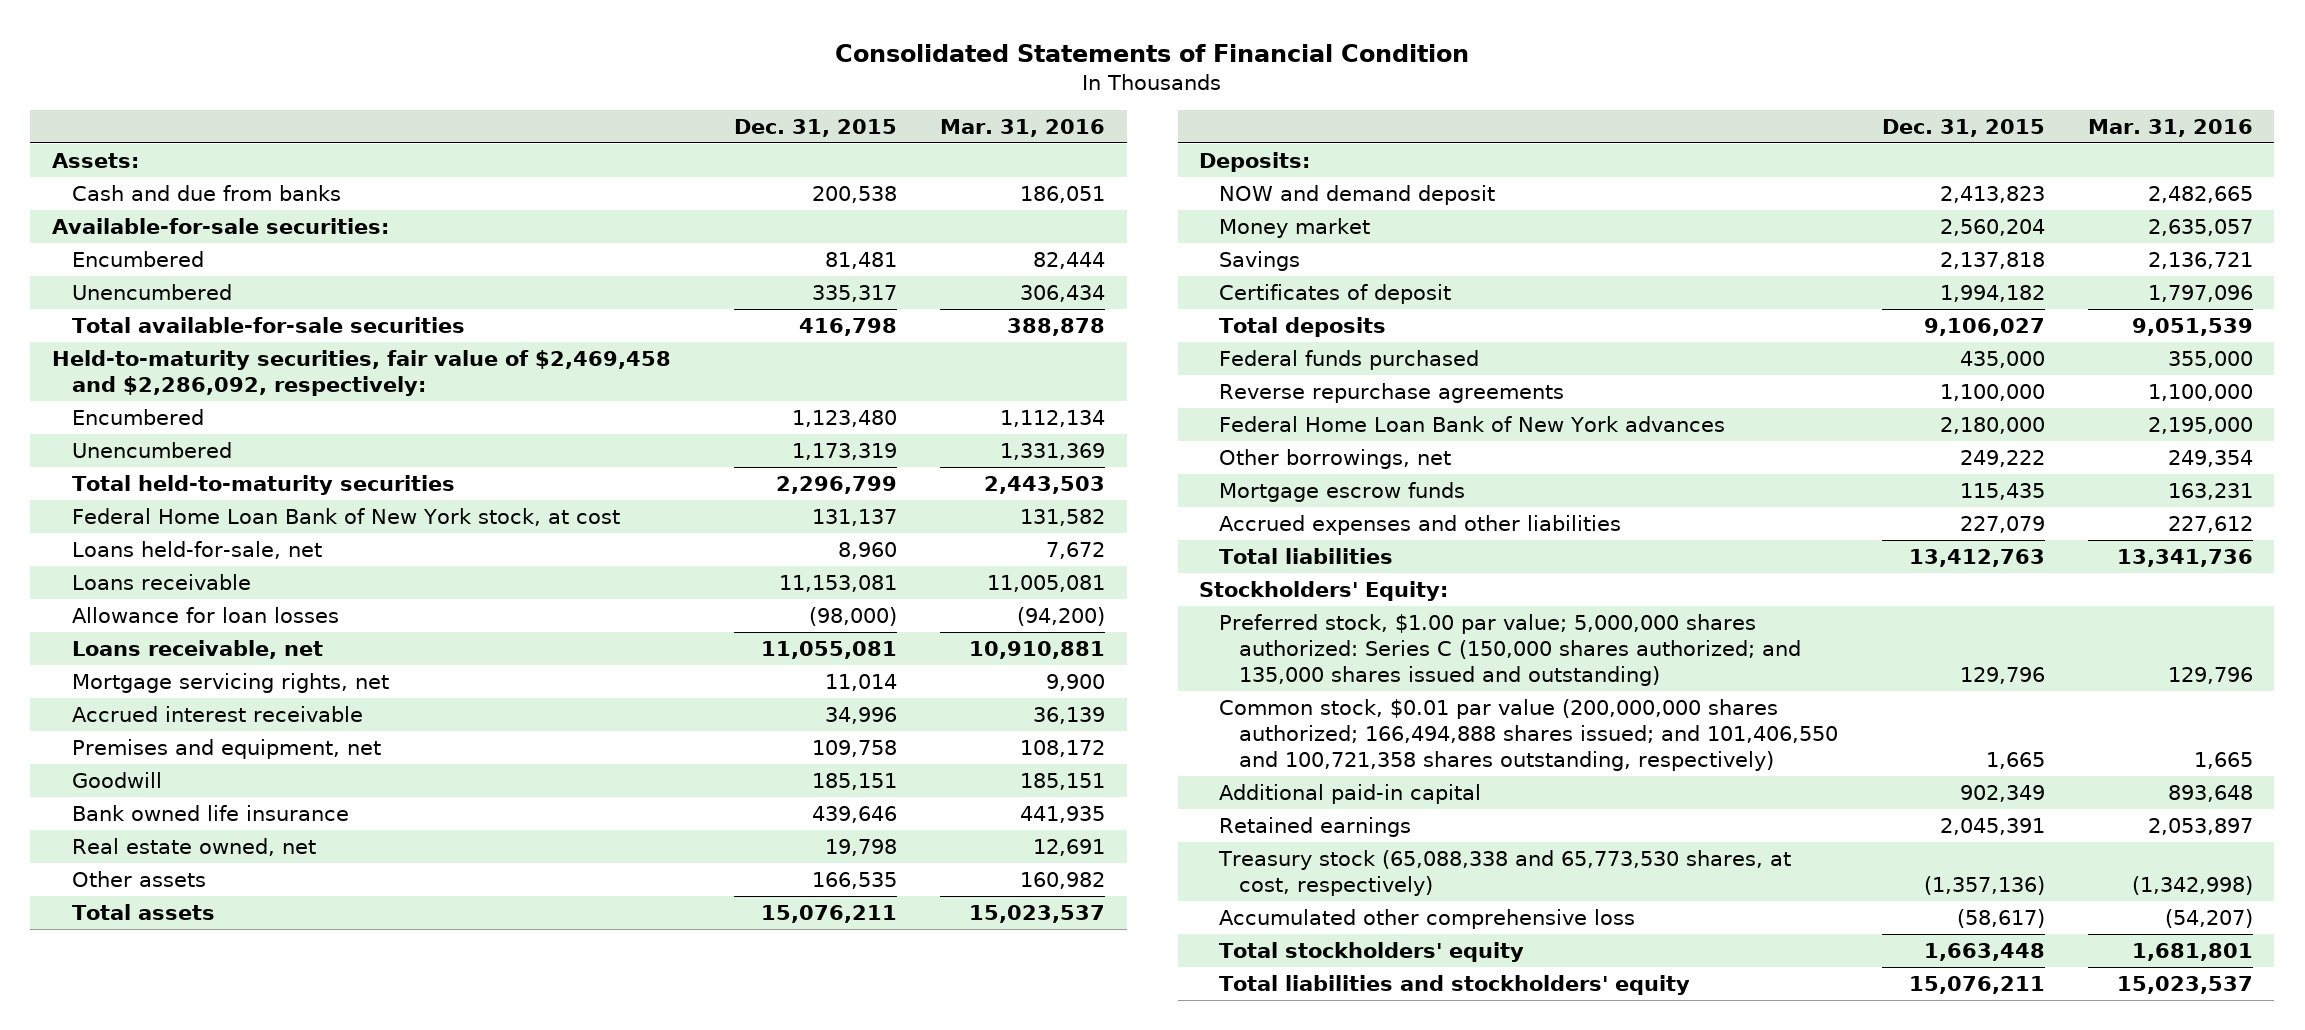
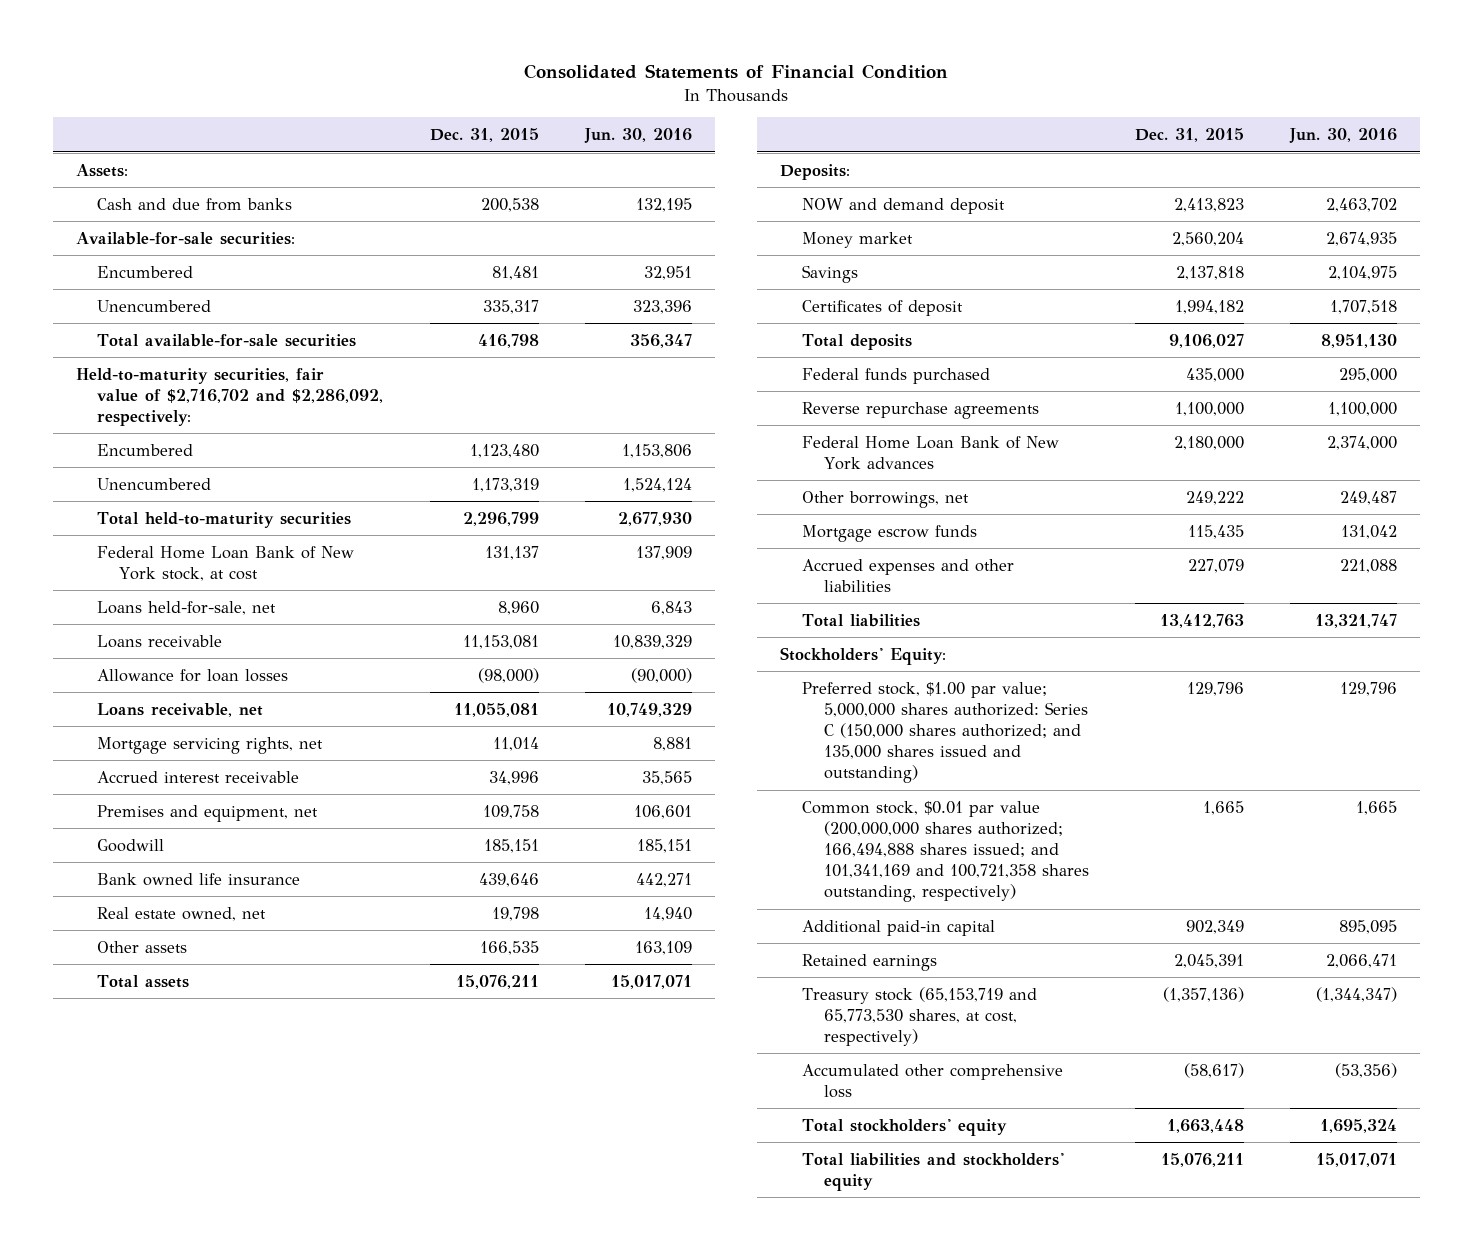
[940,118,1106,137] Mar. 31, 2016 -> none
none -> [584,128,693,144] Jun. 30, 2016
[51,349,671,396] Held-to-maturity securities, fair value of $2,469,458 and $2,286,092, respectively: -> [75,367,384,427] Held-to-maturity securities, fair value of $2,716,702 and $2,286,092, respectively:
[1219,698,1839,771] Common stock, $0.01 par value (200,000,000 shares authorized; 166,494,888 shares issued; and 101,406,550 and 100,721,358 shares outstanding, respectively) -> [801,800,1089,903] Common stock, $0.01 par value (200,000,000 shares authorized; 166,494,888 shares issued; and 101,341,169 and 100,721,358 shares outstanding, respectively)
[1218,849,1792,896] Treasury stock (65,088,338 and 65,773,530 shares, at cost, respectively) -> [801,986,1037,1047] Treasury stock (65,153,719 and 65,773,530 shares, at cost, respectively)

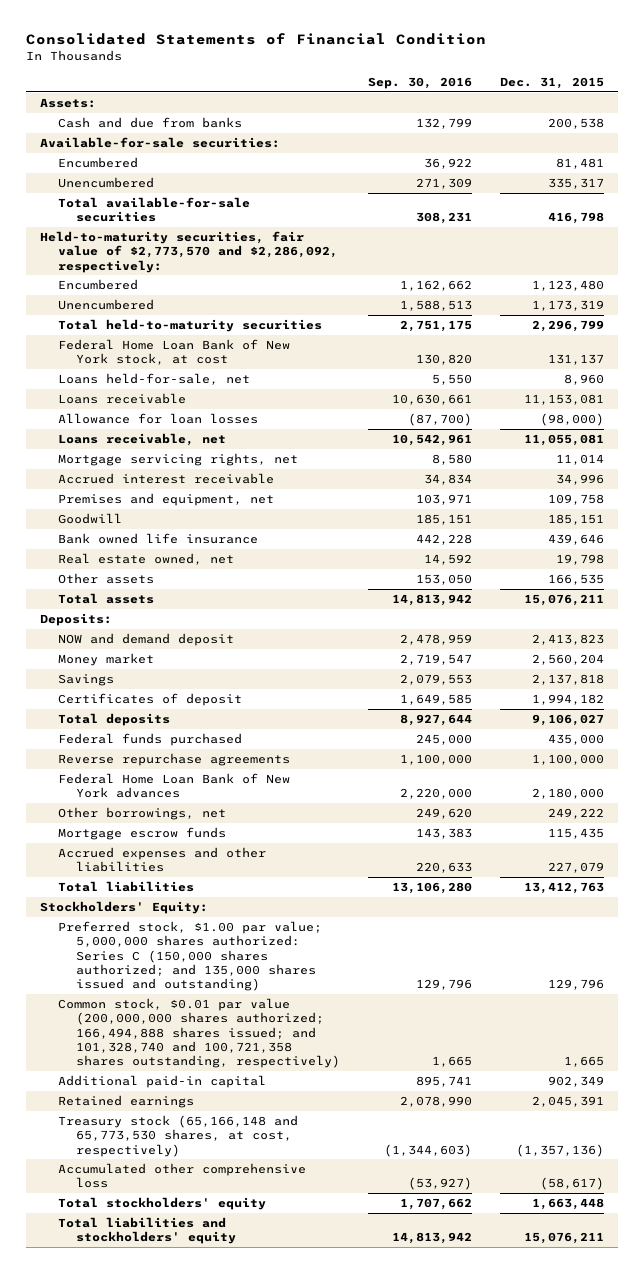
[584,128,693,144] Jun. 30, 2016 -> none
none -> [367,76,472,89] Sep. 30, 2016
[75,367,384,427] Held-to-maturity securities, fair value of $2,716,702 and $2,286,092, respectively: -> [39,231,338,273] Held-to-maturity securities, fair value of $2,773,570 and $2,286,092, respectively:
[801,800,1089,903] Common stock, $0.01 par value (200,000,000 shares authorized; 166,494,888 shares issued; and 101,341,169 and 100,721,358 shares outstanding, respectively) -> [57,998,340,1069] Common stock, $0.01 par value (200,000,000 shares authorized; 166,494,888 shares issued; and 101,328,740 and 100,721,358 shares outstanding, respectively)
[801,986,1037,1047] Treasury stock (65,153,719 and 65,773,530 shares, at cost, respectively) -> [57,1115,298,1157] Treasury stock (65,166,148 and 65,773,530 shares, at cost, respectively)

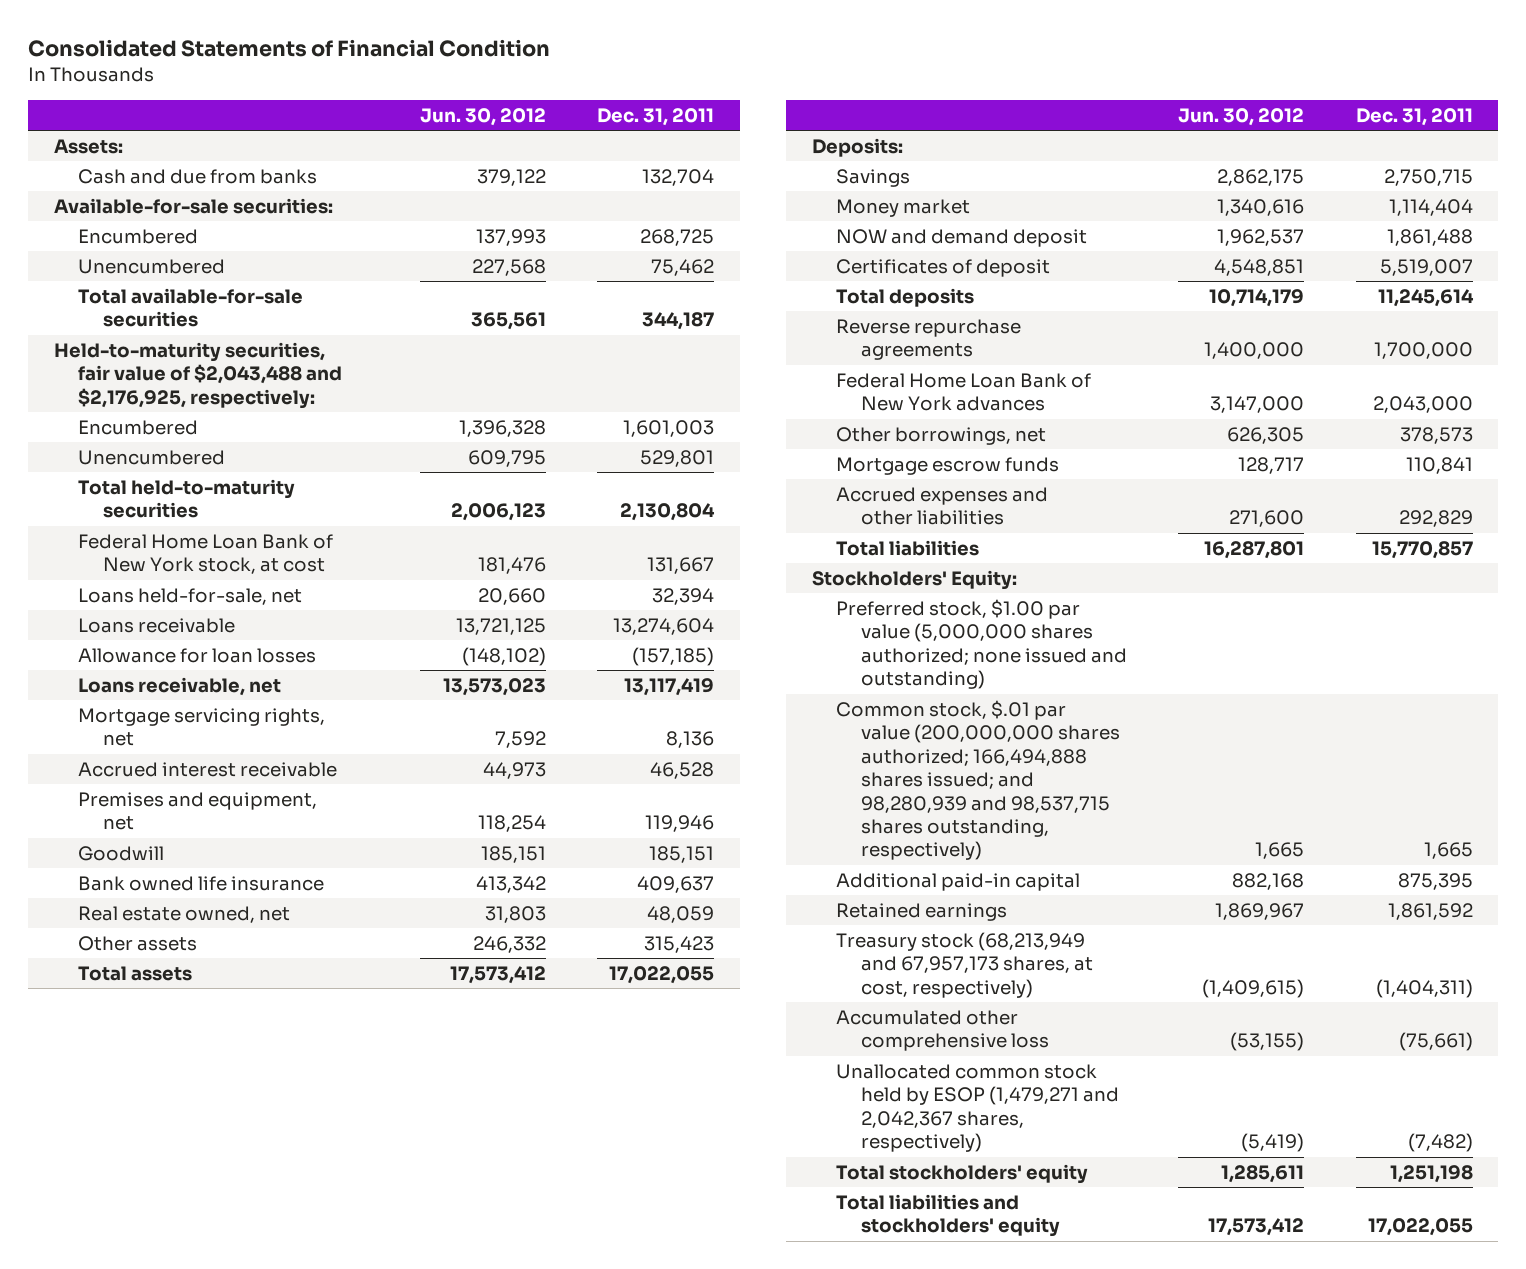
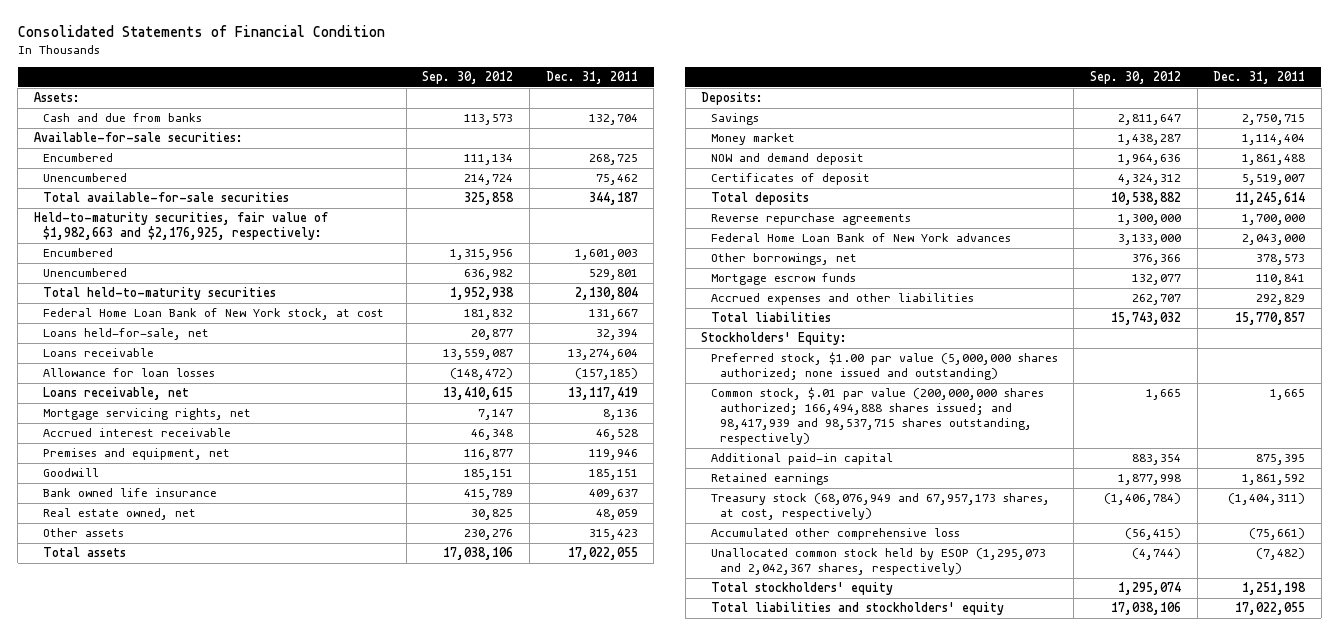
[420,107,547,126] Jun. 30, 2012 -> none
none -> [422,71,514,85] Sep. 30, 2012
[53,341,343,409] Held-to-maturity securities, fair value of $2,043,488 and $2,176,925, respectively: -> [33,212,328,241] Held-to-maturity securities, fair value of $1,982,663 and $2,176,925, respectively:
[836,699,1120,861] Common stock, $.01 par value (200,000,000 shares authorized; 166,494,888 shares issued; and 98,280,939 and 98,537,715 shares outstanding, respectively) -> [710,387,1044,446] Common stock, $.01 par value (200,000,000 shares authorized; 166,494,888 shares issued; and 98,417,939 and 98,537,715 shares outstanding, respectively)
[836,931,1093,998] Treasury stock (68,213,949 and 67,957,173 shares, at cost, respectively) -> [710,493,1050,521] Treasury stock (68,076,949 and 67,957,173 shares, at cost, respectively)
[836,1063,1119,1153] Unallocated common stock held by ESOP (1,479,271 and 2,042,367 shares, respectively) -> [710,548,1046,576] Unallocated common stock held by ESOP (1,295,073 and 2,042,367 shares, respectively)

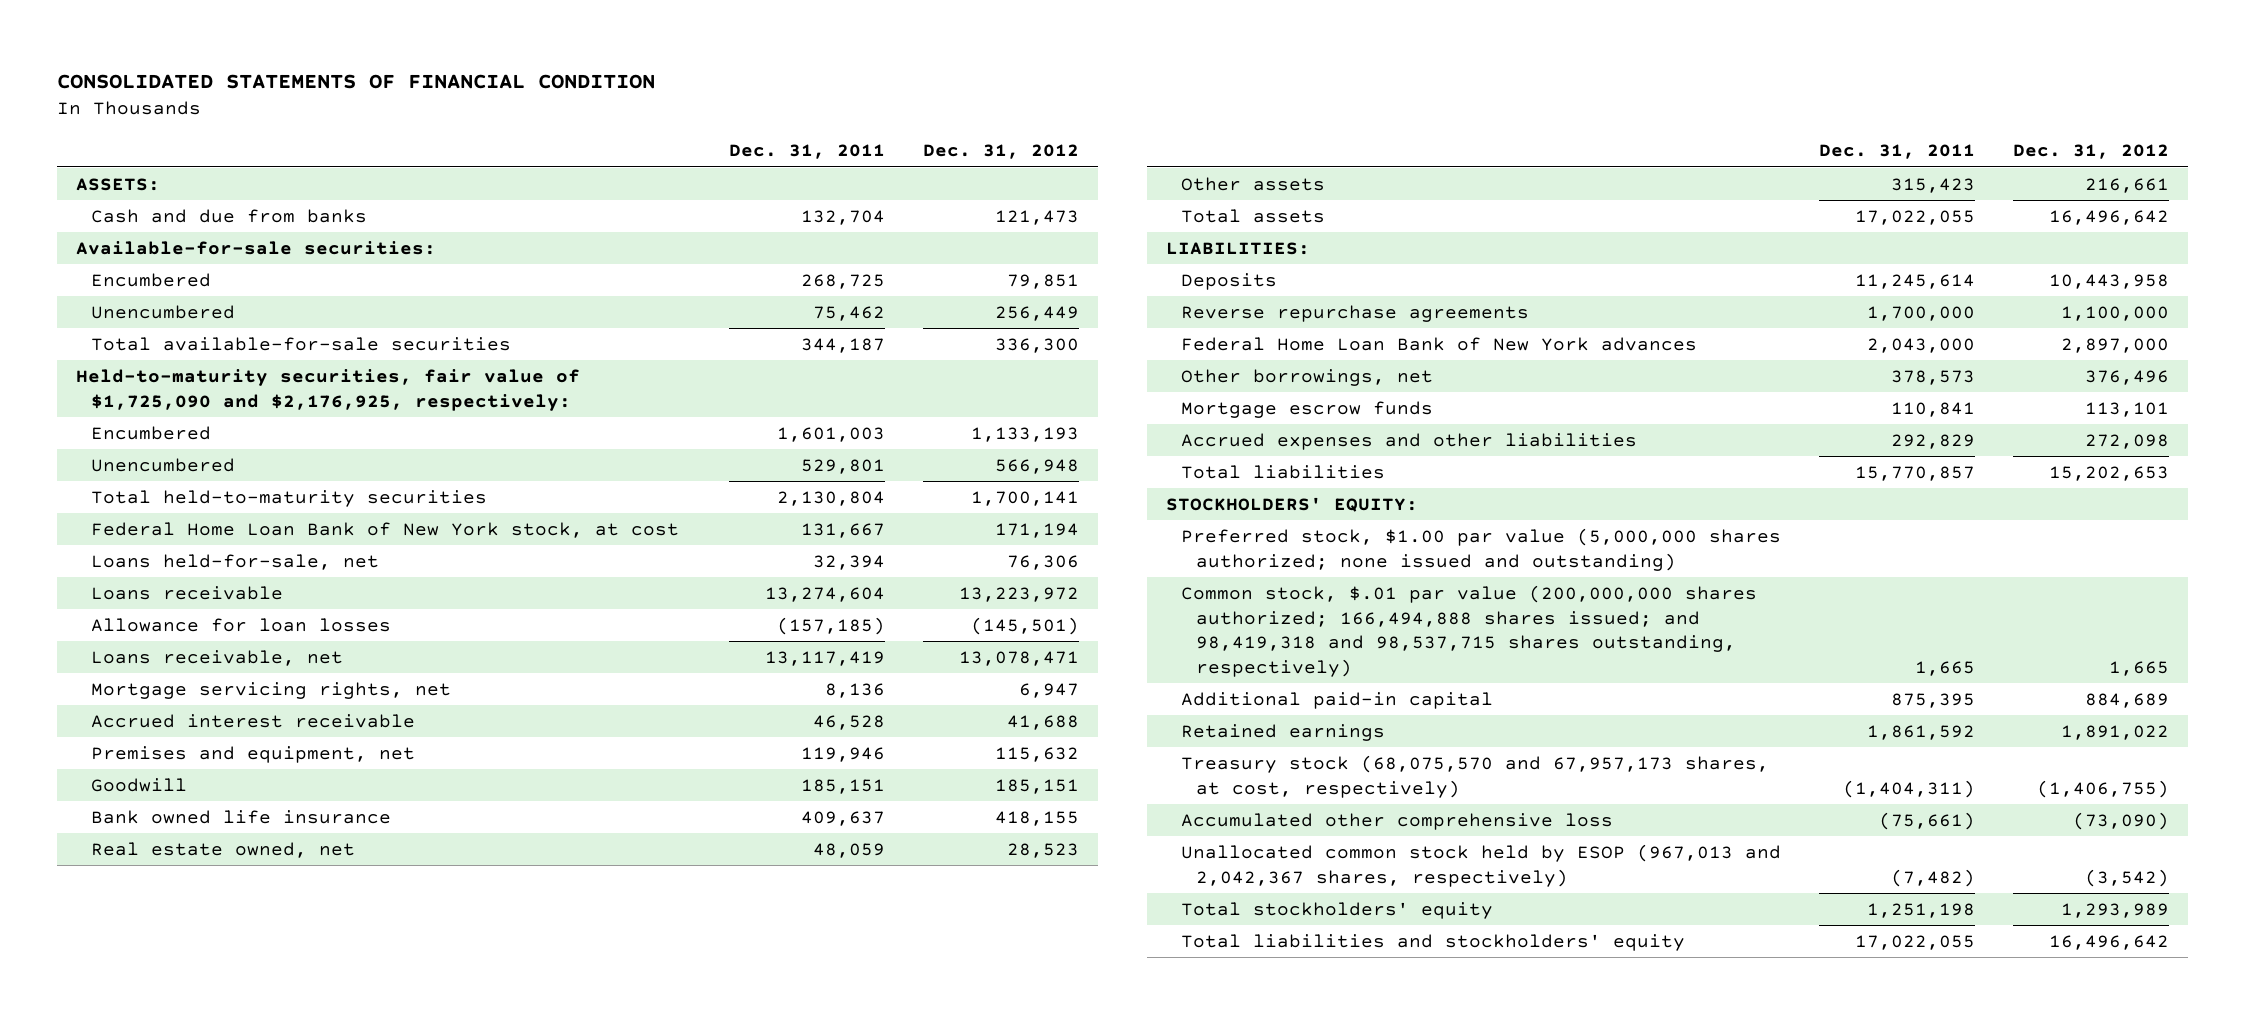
[17,25,385,38] Consolidated Statements of Financial Condition -> [57,73,656,89] CONSOLIDATED STATEMENTS OF FINANCIAL CONDITION
[422,71,514,85] Sep. 30, 2012 -> none
none -> [923,144,1080,160] Dec. 31, 2012
[33,92,80,103] Assets: -> [76,178,161,192] ASSETS:
[33,212,328,241] Held-to-maturity securities, fair value of $1,982,663 and $2,176,925, respectively: -> [76,369,581,411] Held-to-maturity securities, fair value of $1,725,090 and $2,176,925, respectively:
[701,92,764,106] Deposits: -> none
[710,113,759,126] Savings -> none
[710,133,795,146] Money market -> none
[710,153,864,166] NOW and demand deposit -> none
[710,173,870,186] Certificates of deposit -> none
none -> [1166,242,1311,256] LIABILITIES:
[710,192,809,206] Total deposits -> [1181,273,1278,291] Deposits
[701,332,848,346] Stockholders' Equity: -> [1166,497,1419,513] STOCKHOLDERS' EQUITY:
[710,387,1044,446] Common stock, $.01 par value (200,000,000 shares authorized; 166,494,888 shares issued; and 98,417,939 and 98,537,715 shares outstanding, respectively) -> [1181,585,1758,678] Common stock, $.01 par value (200,000,000 shares authorized; 166,494,888 shares issued; and 98,419,318 and 98,537,715 shares outstanding, respectively)
[710,493,1050,521] Treasury stock (68,076,949 and 67,957,173 shares, at cost, respectively) -> [1181,755,1770,798] Treasury stock (68,075,570 and 67,957,173 shares, at cost, respectively)
[710,548,1046,576] Unallocated common stock held by ESOP (1,295,073 and 2,042,367 shares, respectively) -> [1181,844,1782,887] Unallocated common stock held by ESOP (967,013 and 2,042,367 shares, respectively)

